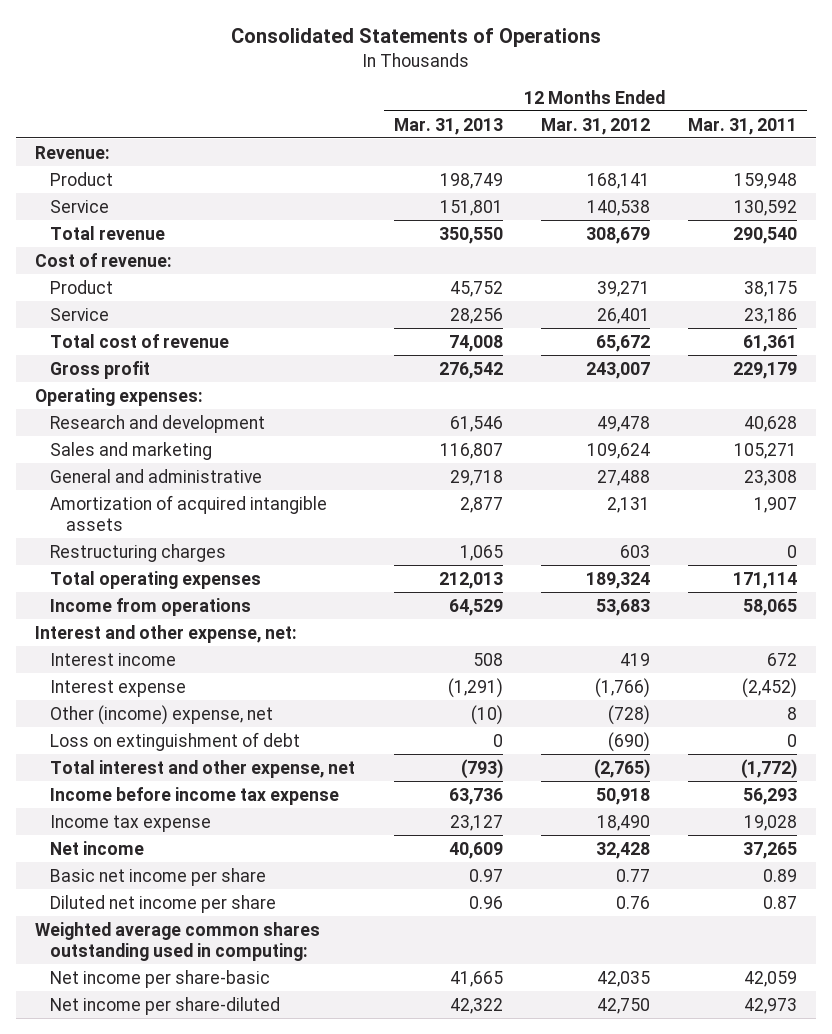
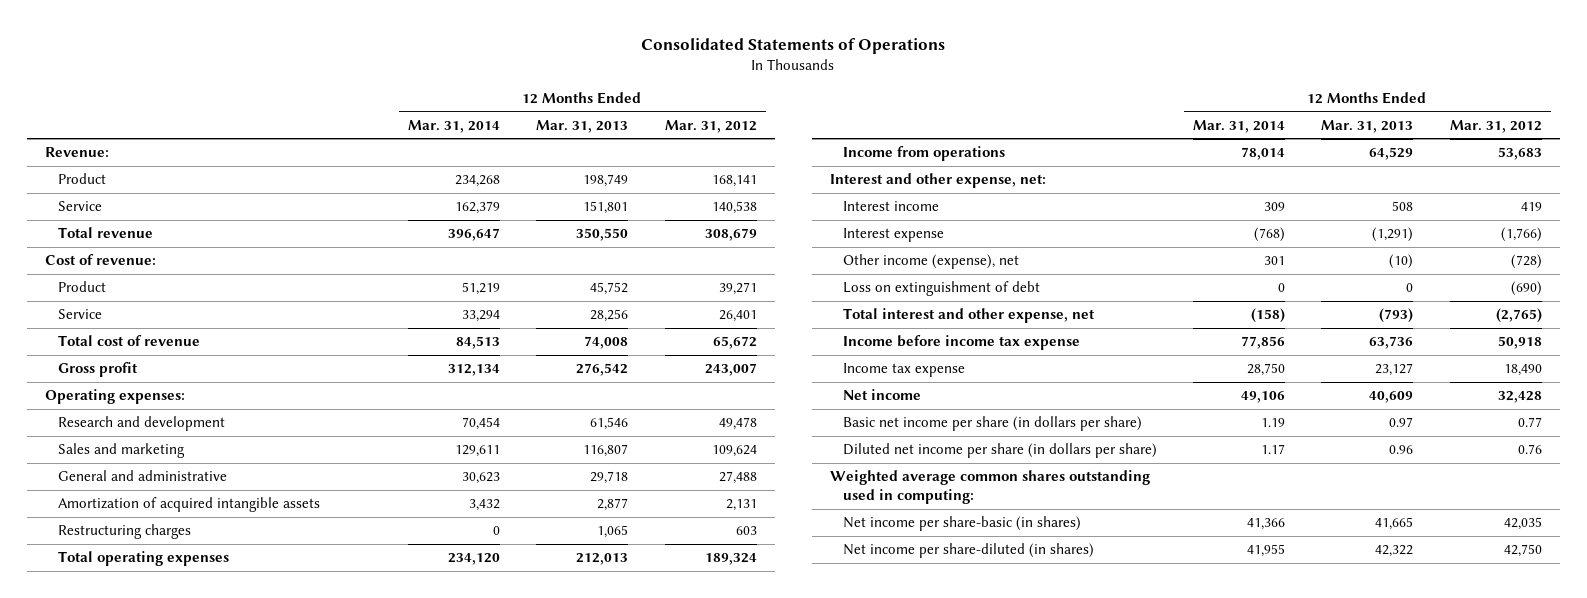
[688,117,798,135] Mar. 31, 2011 -> none
none -> [408,119,501,133] Mar. 31, 2014
[50,704,274,725] Other (income) expense, net -> [842,254,1019,270] Other income (expense), net
[50,867,267,886] Basic net income per share -> [842,416,1142,432] Basic net income per share (in dollars per share)
[50,894,277,913] Diluted net income per share -> [842,443,1157,459] Diluted net income per share (in dollars per share)
[50,969,271,988] Net income per share-basic -> [842,516,1081,532] Net income per share-basic (in shares)
[50,996,281,1015] Net income per share-diluted -> [842,543,1094,559] Net income per share-diluted (in shares)

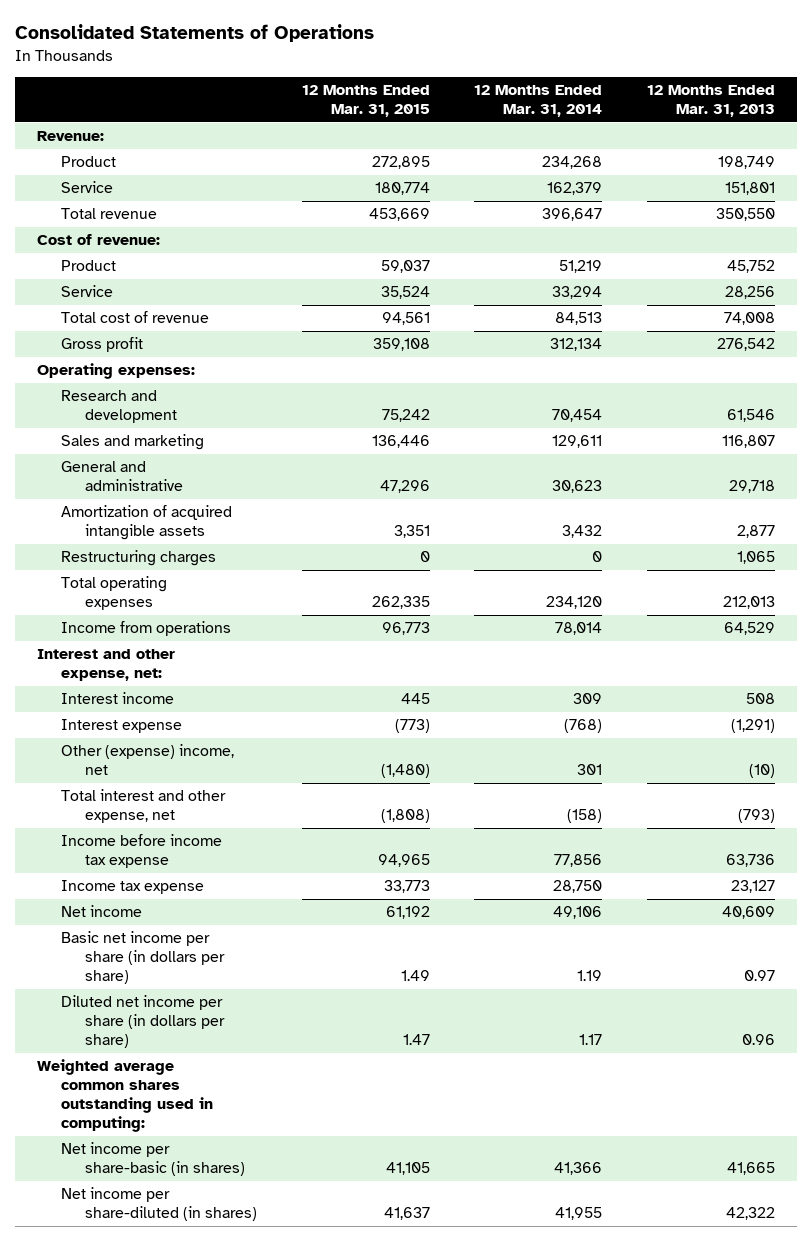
[664,119,757,133] Mar. 31, 2012 -> none
none -> [301,85,430,118] 12 Months Ended Mar. 31, 2015
[842,281,1040,297] Loss on extinguishment of debt -> none
[842,254,1019,270] Other income (expense), net -> [61,744,235,776] Other (expense) income, net

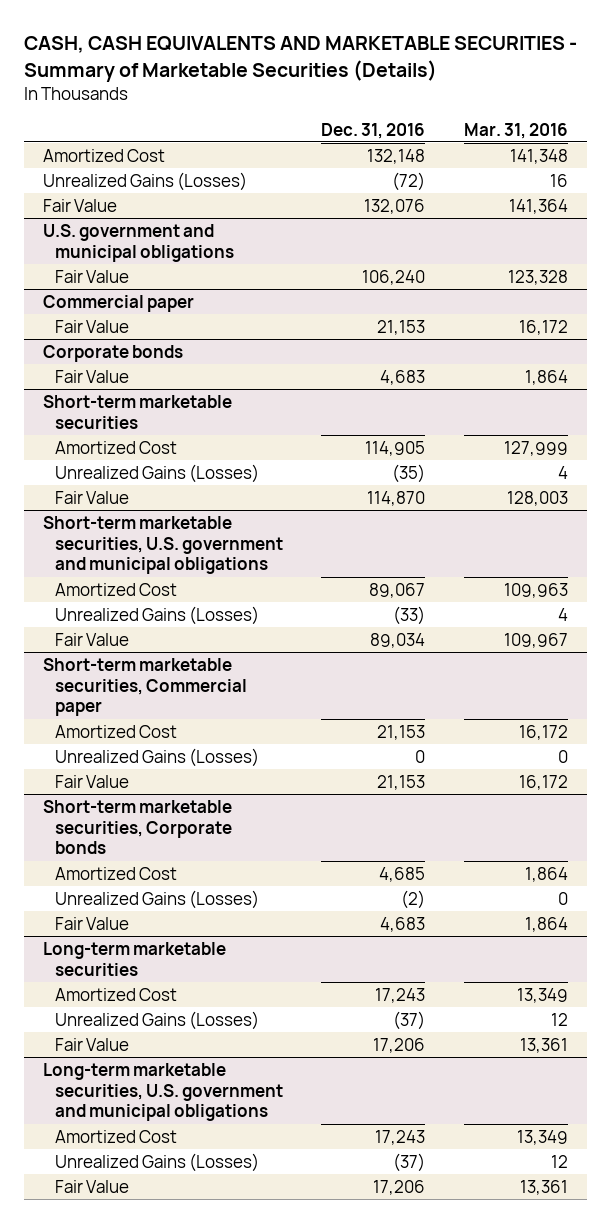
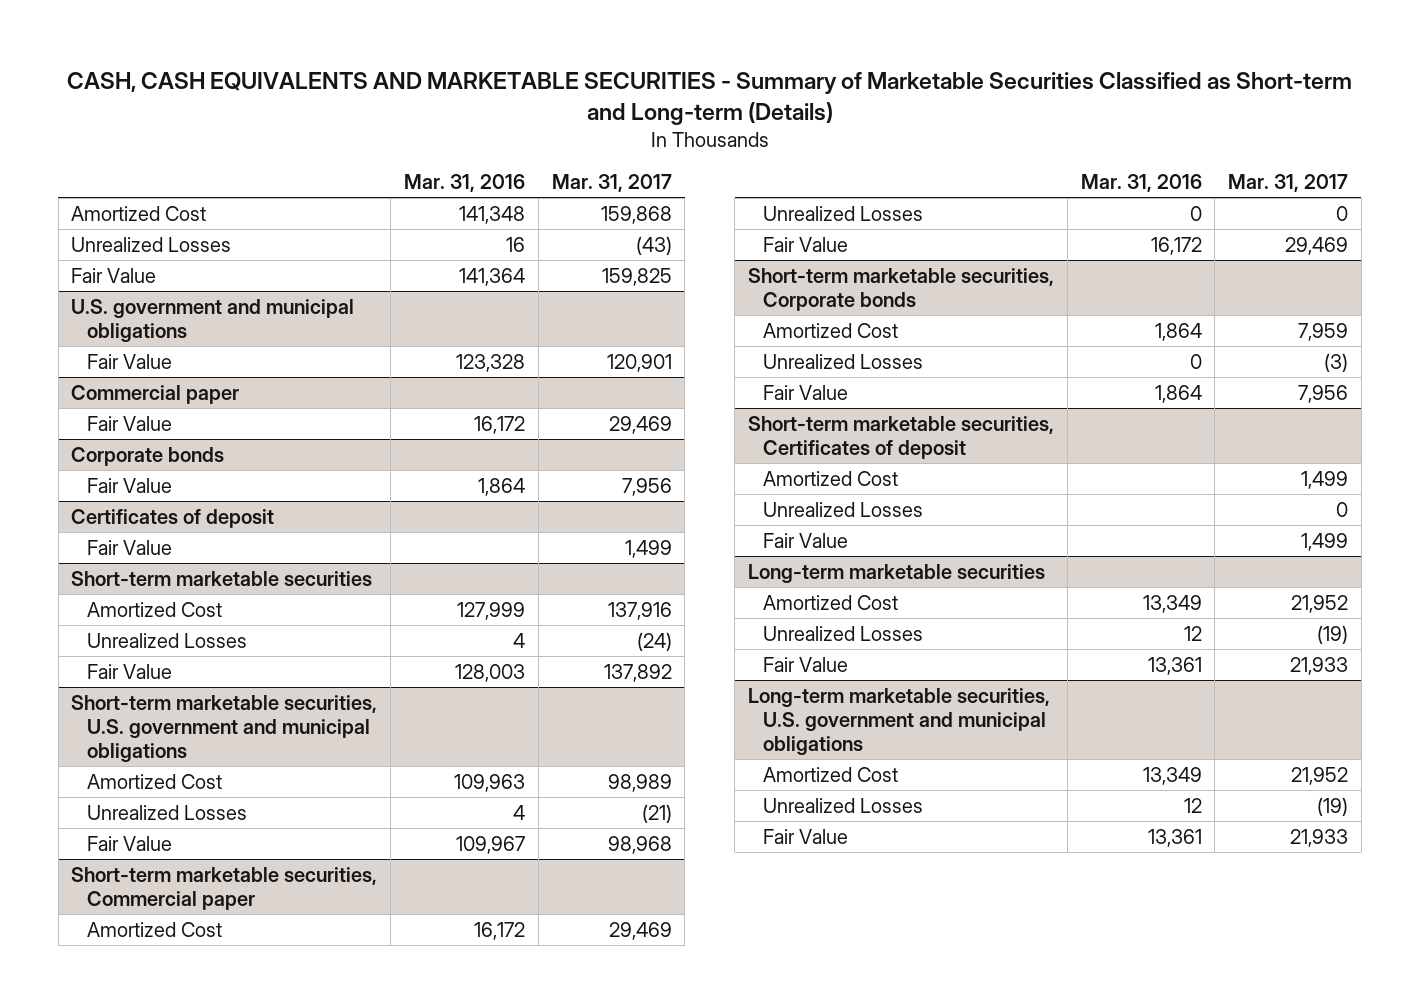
[24,36,578,82] CASH, CASH EQUIVALENTS AND MARKETABLE SECURITIES - Summary of Marketable Securities (Details) -> [66,71,1352,125] CASH, CASH EQUIVALENTS AND MARKETABLE SECURITIES - Summary of Marketable Securities Classified as Short-term and Long-term (Details)
[321,122,426,139] Dec. 31, 2016 -> none
none -> [551,174,672,193] Mar. 31, 2017
[43,171,248,191] Unrealized Gains (Losses) -> [71,236,232,252] Unrealized Losses
none -> [71,508,275,528] Certificates of deposit
none -> [86,539,172,555] Fair Value
[55,463,260,483] Unrealized Gains (Losses) -> [86,632,247,648] Unrealized Losses
[55,605,260,625] Unrealized Gains (Losses) -> [86,804,247,820] Unrealized Losses
[55,747,260,767] Unrealized Gains (Losses) -> [763,205,924,221] Unrealized Losses
[55,889,260,909] Unrealized Gains (Losses) -> [763,353,924,369] Unrealized Losses
none -> [747,415,1054,459] Short-term marketable securities, Certificates of deposit
none -> [763,470,899,486] Amortized Cost
none -> [763,501,924,517] Unrealized Losses
none -> [763,532,849,548] Fair Value
[55,1010,260,1030] Unrealized Gains (Losses) -> [763,625,924,641] Unrealized Losses
[55,1152,260,1172] Unrealized Gains (Losses) -> [763,797,924,813] Unrealized Losses

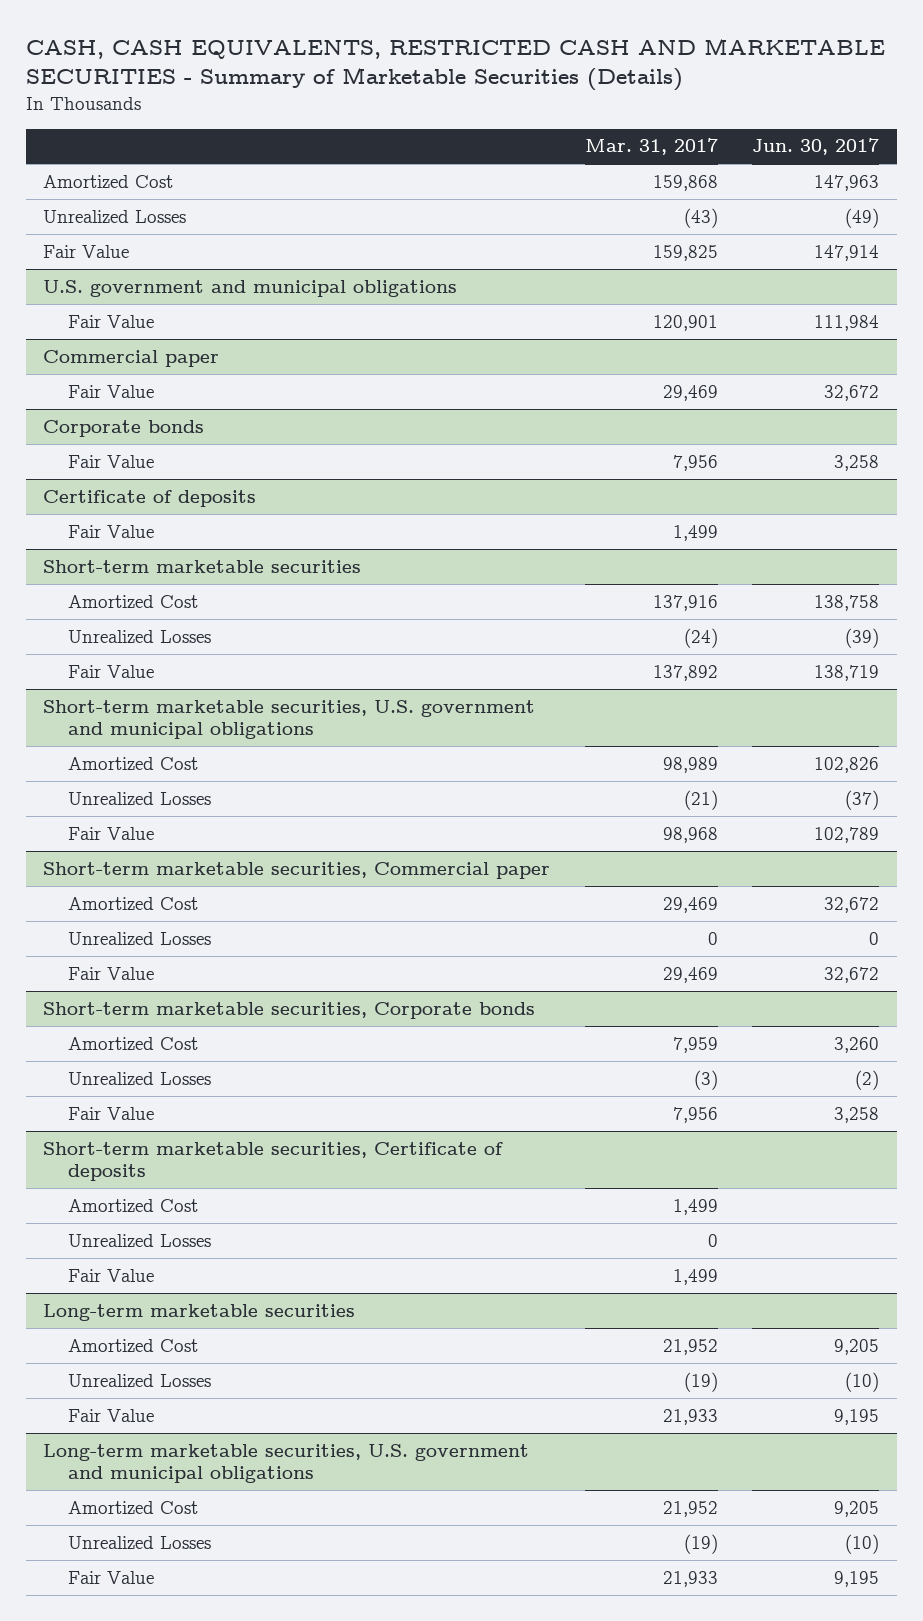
[66,71,1352,125] CASH, CASH EQUIVALENTS AND MARKETABLE SECURITIES - Summary of Marketable Securities Classified as Short-term and Long-term (Details) -> [26,38,886,92] CASH, CASH EQUIVALENTS, RESTRICTED CASH AND MARKETABLE SECURITIES - Summary of Marketable Securities (Details)
[403,174,525,193] Mar. 31, 2016 -> none
none -> [752,138,880,156] Jun. 30, 2017
[71,508,275,528] Certificates of deposit -> [43,489,257,507] Certificate of deposits
[747,415,1054,459] Short-term marketable securities, Certificates of deposit -> [43,1141,504,1182] Short-term marketable securities, Certificate of deposits

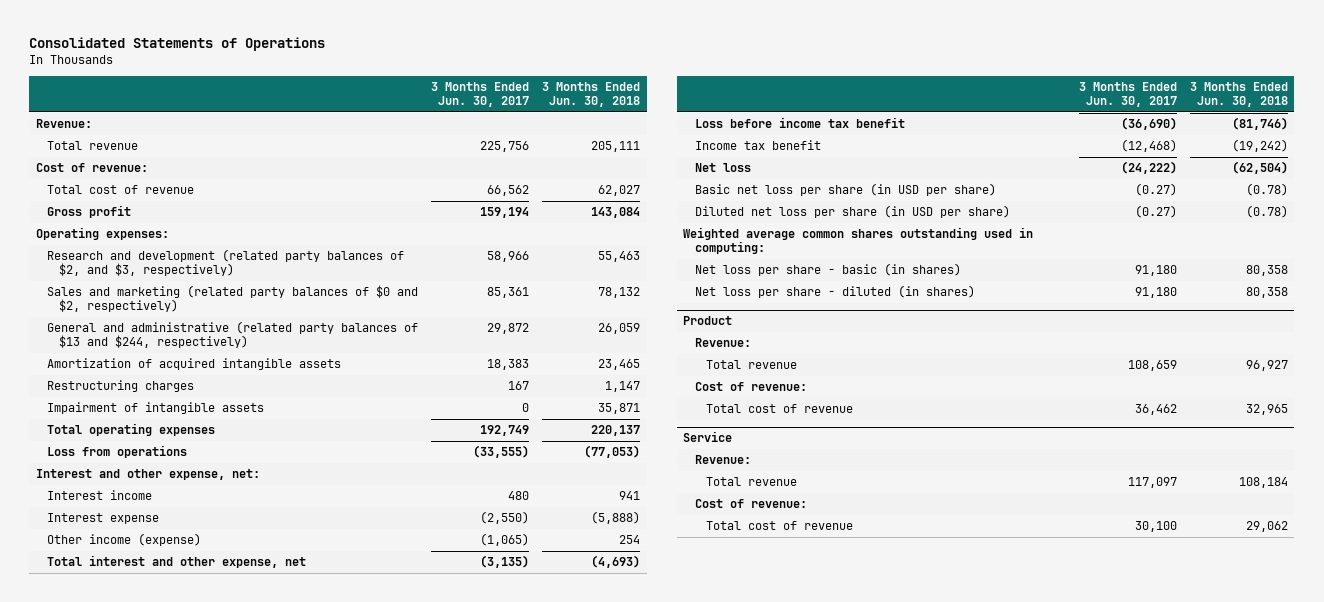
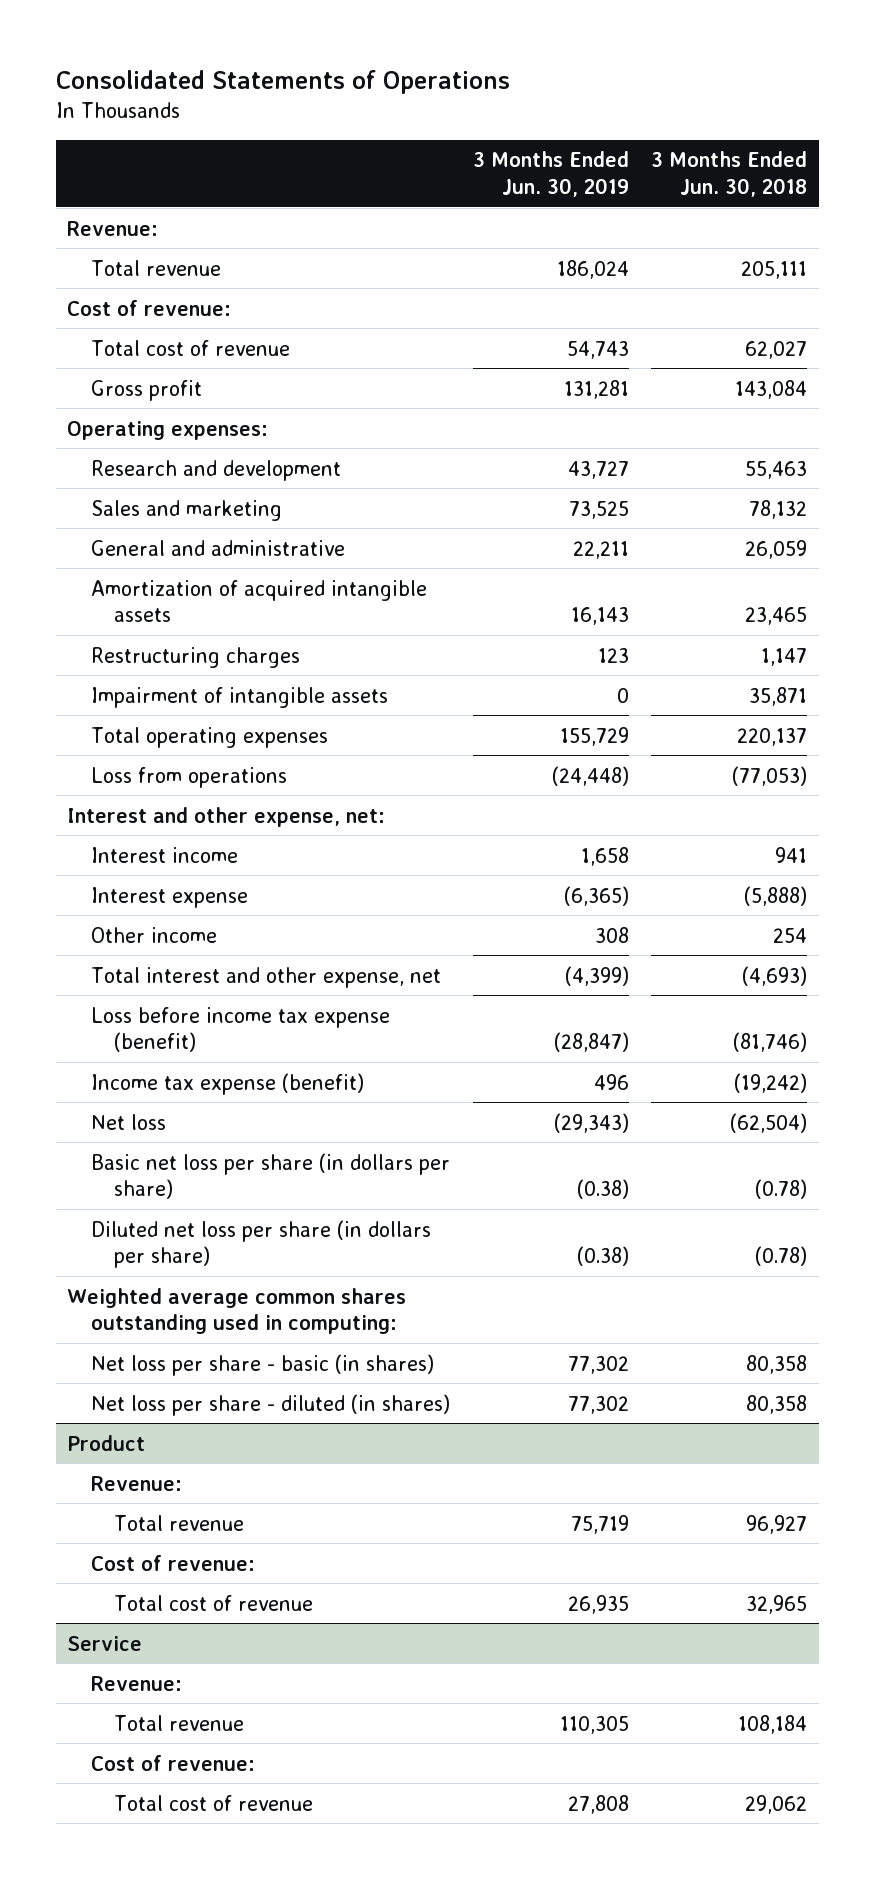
[431,82,530,108] 3 Months Ended Jun. 30, 2017 -> none
none -> [472,151,629,197] 3 Months Ended Jun. 30, 2019
[47,249,405,277] Research and development (related party balances of $2, and $3, respectively) -> [90,459,341,481] Research and development
[47,285,419,313] Sales and marketing (related party balances of $0 and $2, respectively) -> [90,499,282,521] Sales and marketing
[47,321,419,349] General and administrative (related party balances of $13 and $244, respectively) -> [90,539,345,556] General and administrative
[47,533,202,547] Other income (expense) -> [90,926,217,943] Other income
[694,117,905,129] Loss before income tax benefit -> [90,1006,390,1052] Loss before income tax expense (benefit)
[694,140,821,151] Income tax benefit -> [90,1072,364,1095] Income tax expense (benefit)
[694,183,996,197] Basic net loss per share (in USD per share) -> [90,1152,450,1199] Basic net loss per share (in dollars per share)
[694,205,1010,219] Diluted net loss per share (in USD per share) -> [90,1219,431,1268] Diluted net loss per share (in dollars per share)

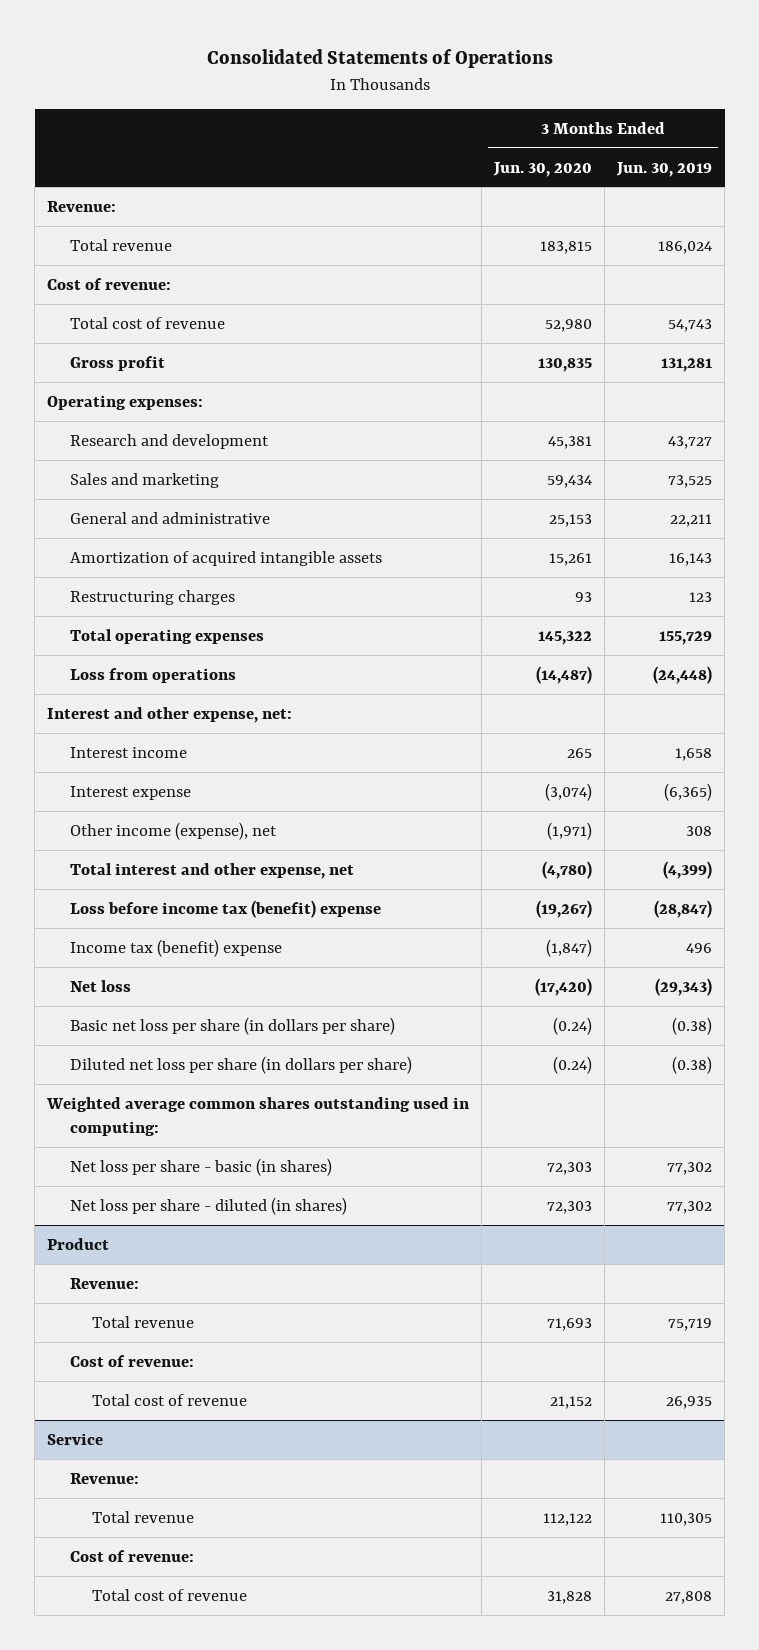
[651,151,808,197] 3 Months Ended Jun. 30, 2018 -> none
none -> [493,161,593,177] Jun. 30, 2020
[90,686,388,708] Impairment of intangible assets -> none
[90,926,217,943] Other income -> [69,821,277,840] Other income (expense), net
[90,1006,390,1052] Loss before income tax expense (benefit) -> [69,899,381,918] Loss before income tax (benefit) expense
[90,1072,364,1095] Income tax expense (benefit) -> [69,938,282,957] Income tax (benefit) expense

